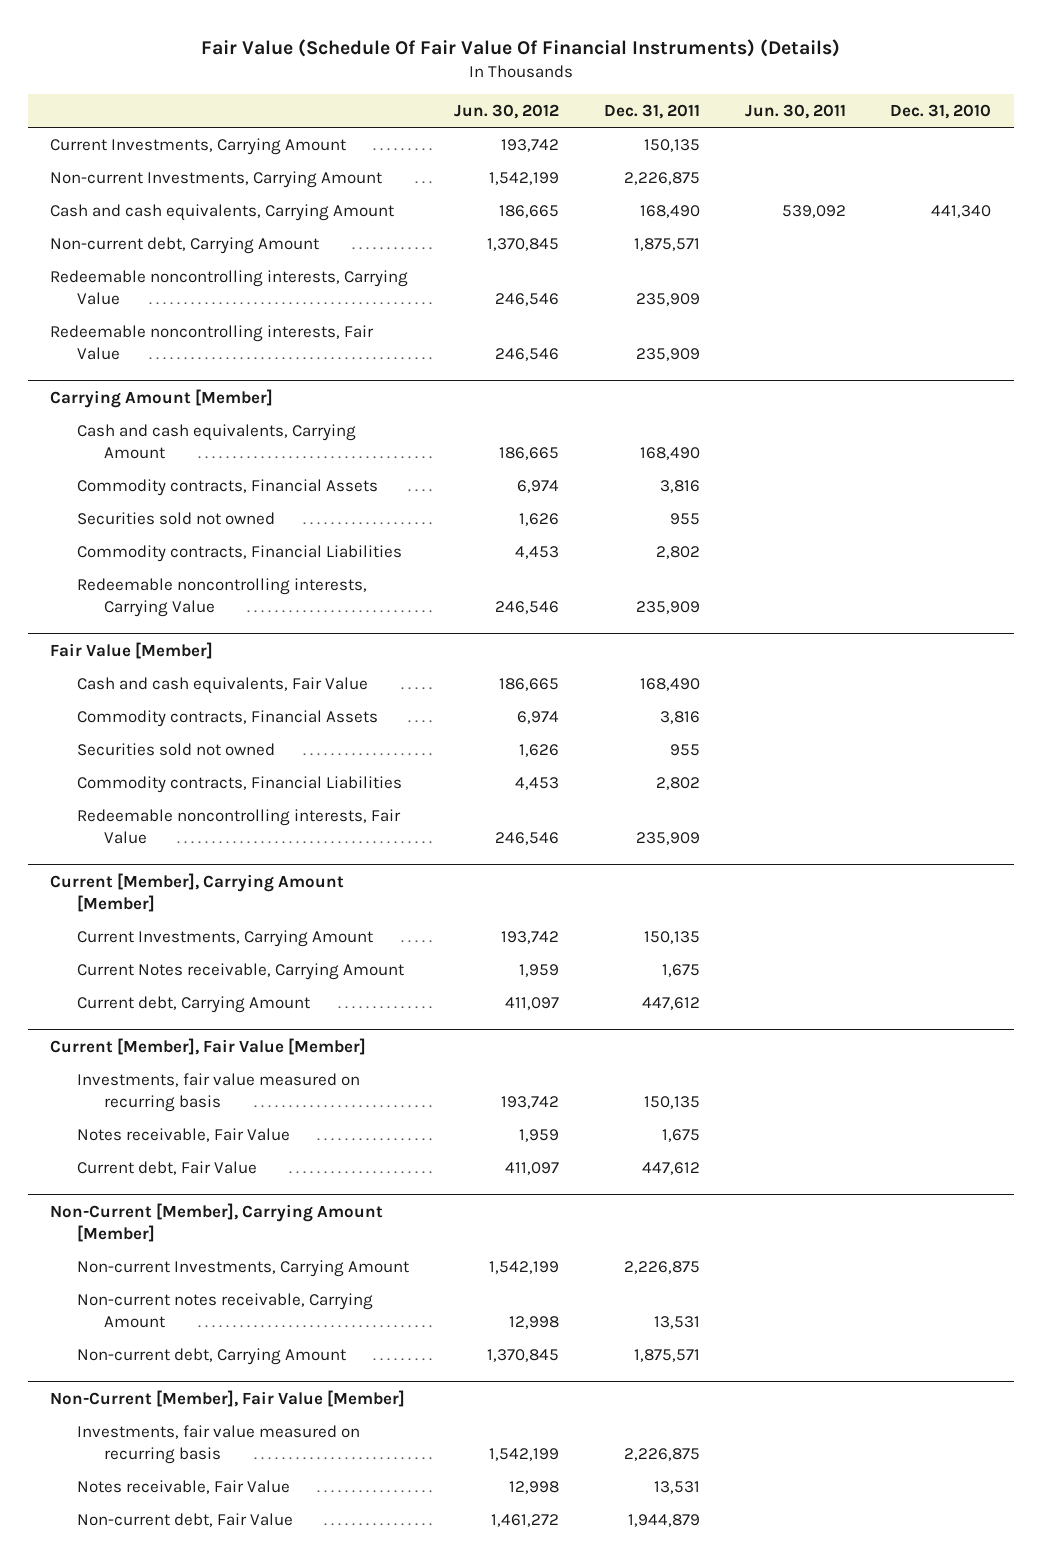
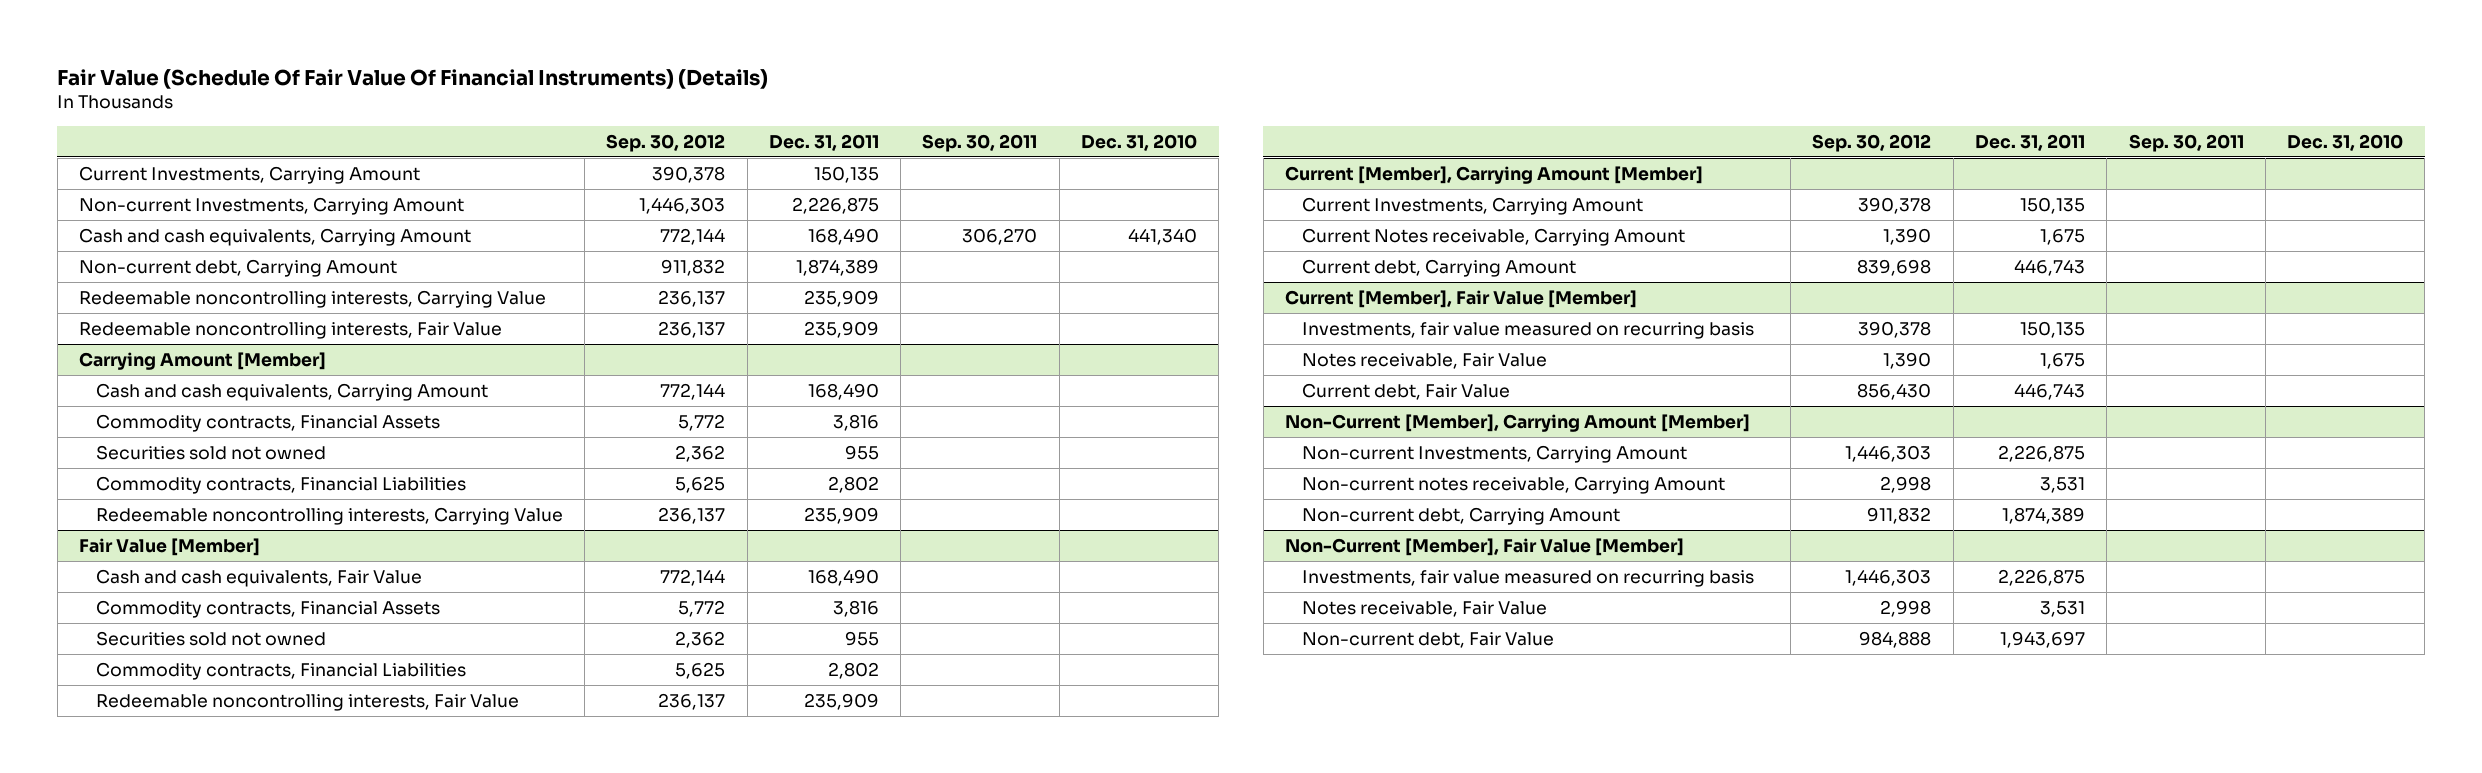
[454,104,560,120] Jun. 30, 2012 -> none
[744,104,846,120] Jun. 30, 2011 -> none
none -> [606,134,726,153] Sep. 30, 2012
none -> [922,134,1038,153] Sep. 30, 2011
[633,238,700,252] 1,875,571 -> [795,258,879,276] 1,874,389
[641,997,700,1011] 447,612 -> [2013,258,2085,276] 446,743
[641,1162,700,1176] 447,612 -> [2013,382,2085,400] 446,743
[653,1315,700,1329] 13,531 -> [2039,476,2085,493] 3,531
[633,1349,700,1363] 1,875,571 -> [2001,506,2085,524] 1,874,389
[653,1481,700,1495] 13,531 -> [2039,600,2085,617] 3,531
[627,1514,700,1528] 1,944,879 -> [1999,630,2085,648] 1,943,697

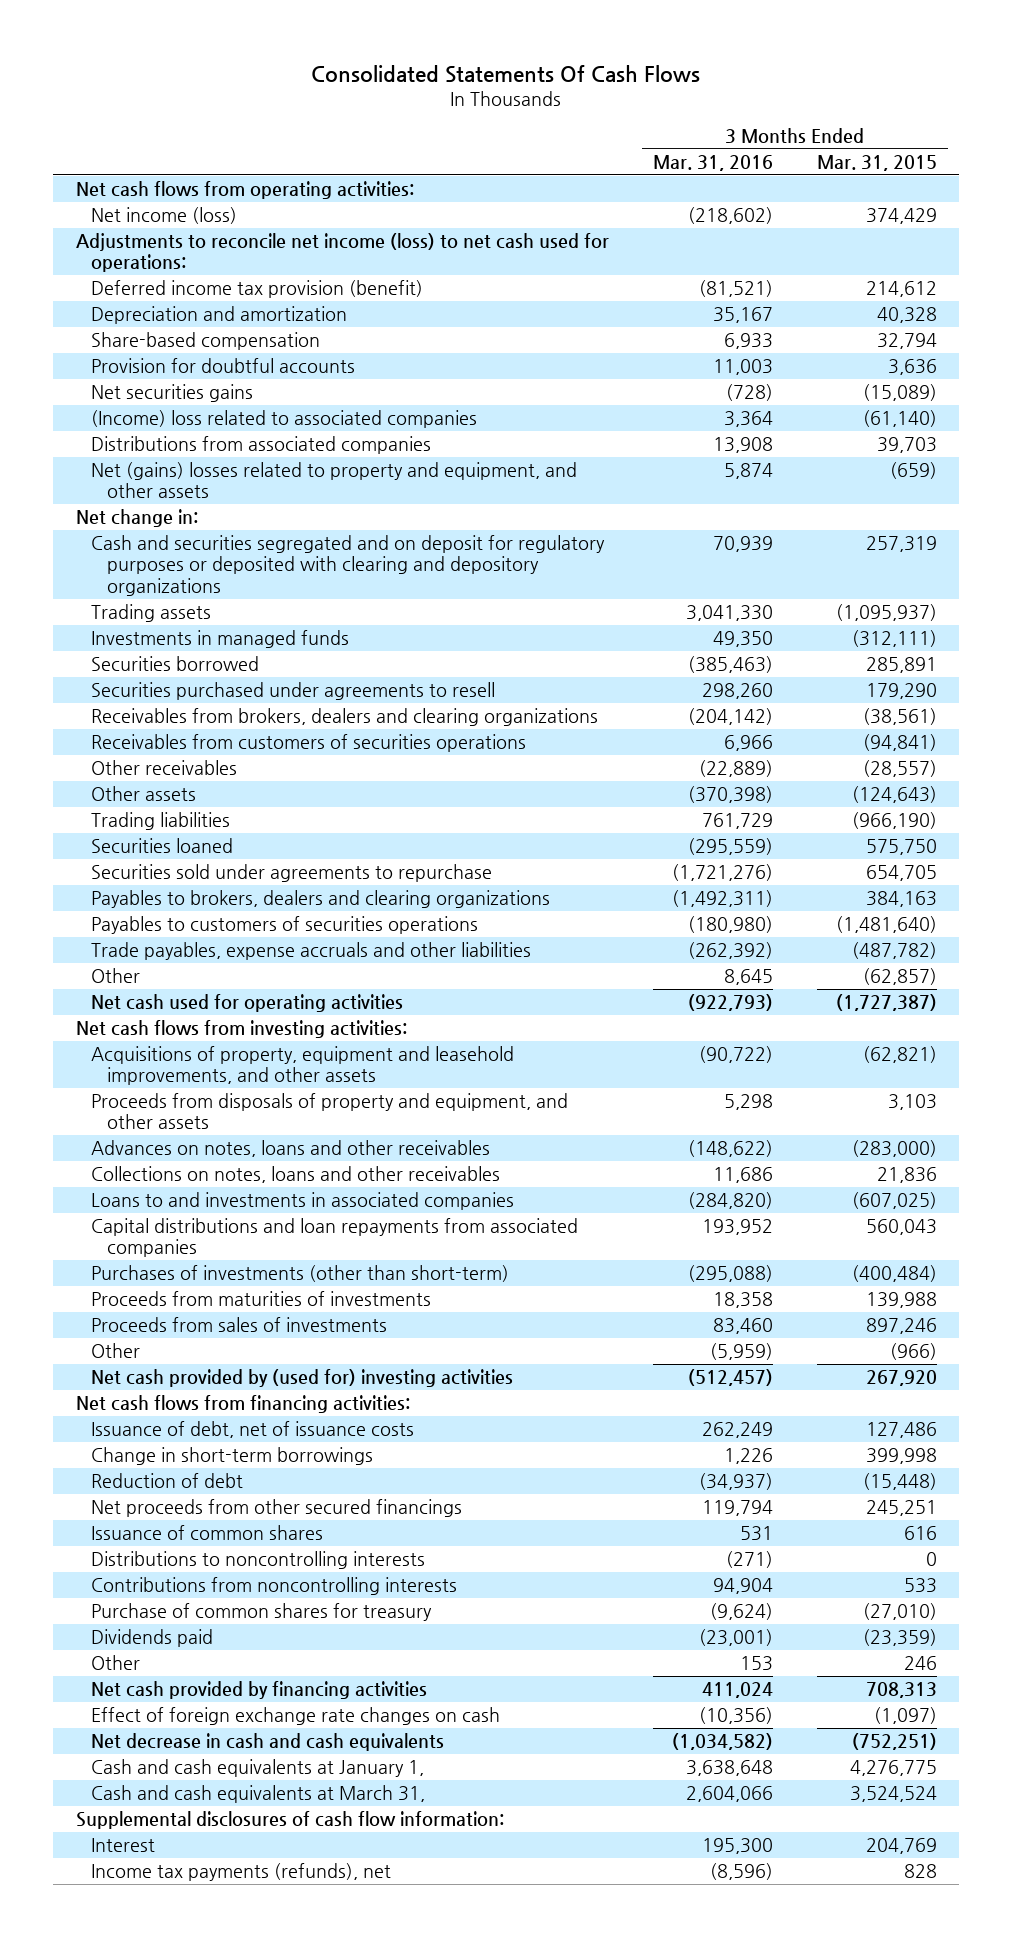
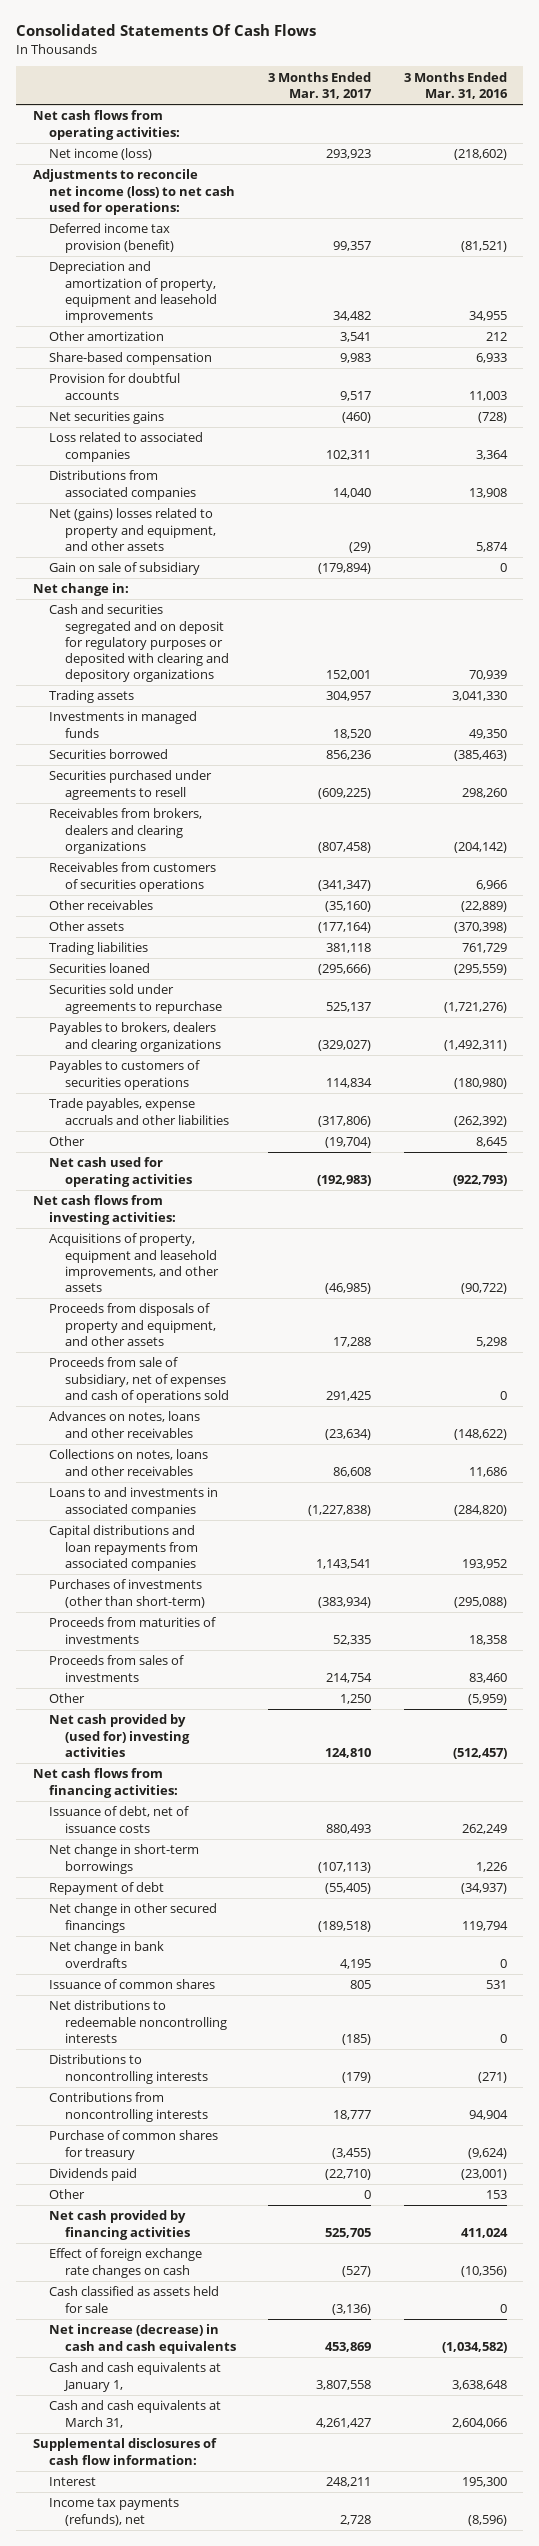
[816,154,937,171] Mar. 31, 2015 -> none
none -> [268,71,373,99] 3 Months Ended Mar. 31, 2017
[91,306,348,325] Depreciation and amortization -> none
none -> [48,261,218,324] Depreciation and amortization of property, equipment and leasehold improvements
none -> [48,331,164,342] Other amortization
[91,410,478,429] (Income) loss related to associated companies -> [48,432,203,462] Loss related to associated companies
none -> [48,562,200,576] Gain on sale of subsidiary
none -> [48,1357,230,1403] Proceeds from sale of subsidiary, net of expenses and cash of operations sold
[91,1447,374,1466] Change in short-term borrowings -> [48,1844,199,1874] Net change in short-term borrowings
[91,1473,244,1489] Reduction of debt -> [48,1882,164,1896] Repayment of debt
[91,1499,463,1518] Net proceeds from other secured financings -> [48,1903,217,1933] Net change in other secured financings
none -> [48,1941,164,1968] Net change in bank overdrafts
none -> [48,2000,228,2043] Net distributions to redeemable noncontrolling interests
none -> [48,2286,219,2313] Cash classified as assets held for sale
[91,1733,445,1752] Net decrease in cash and cash equivalents -> [48,2324,237,2354] Net increase (decrease) in cash and cash equivalents

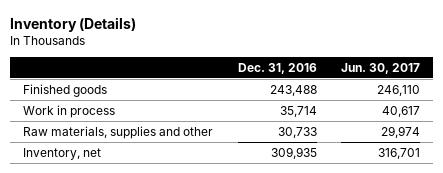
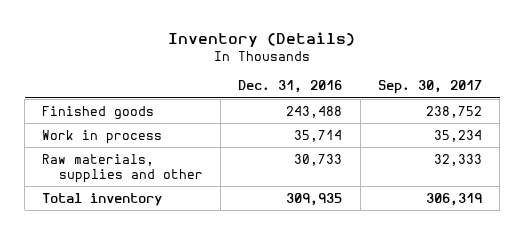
[341,63,421,75] Jun. 30, 2017 -> none
none -> [378,80,483,95] Sep. 30, 2017
[22,147,101,160] Inventory, net -> [42,192,163,206] Total inventory

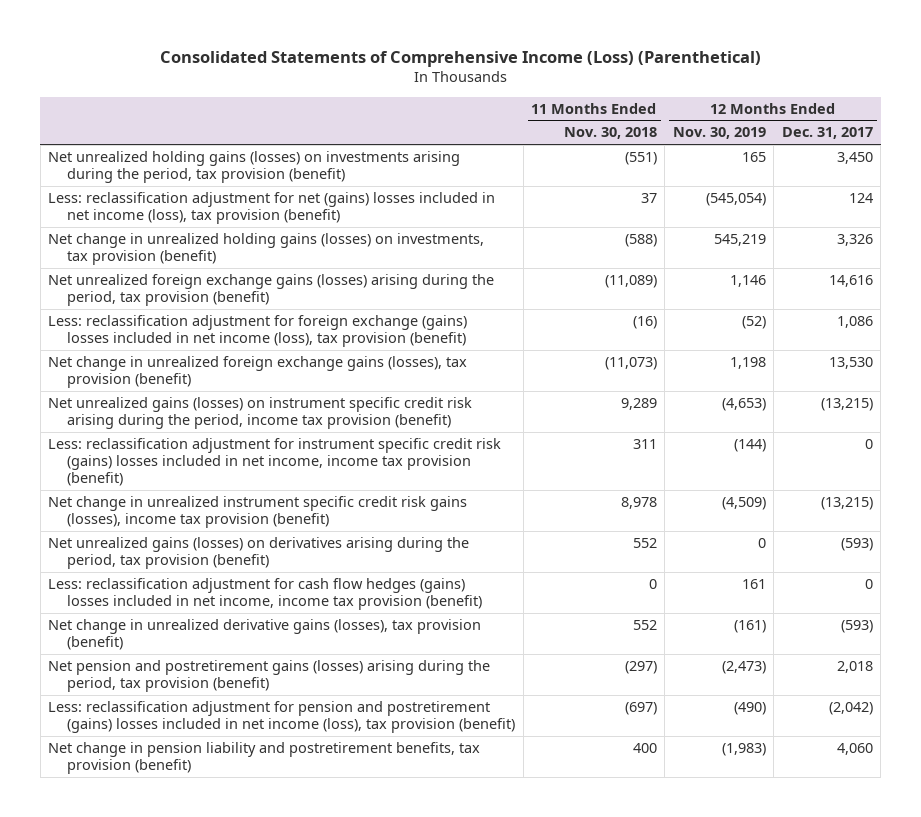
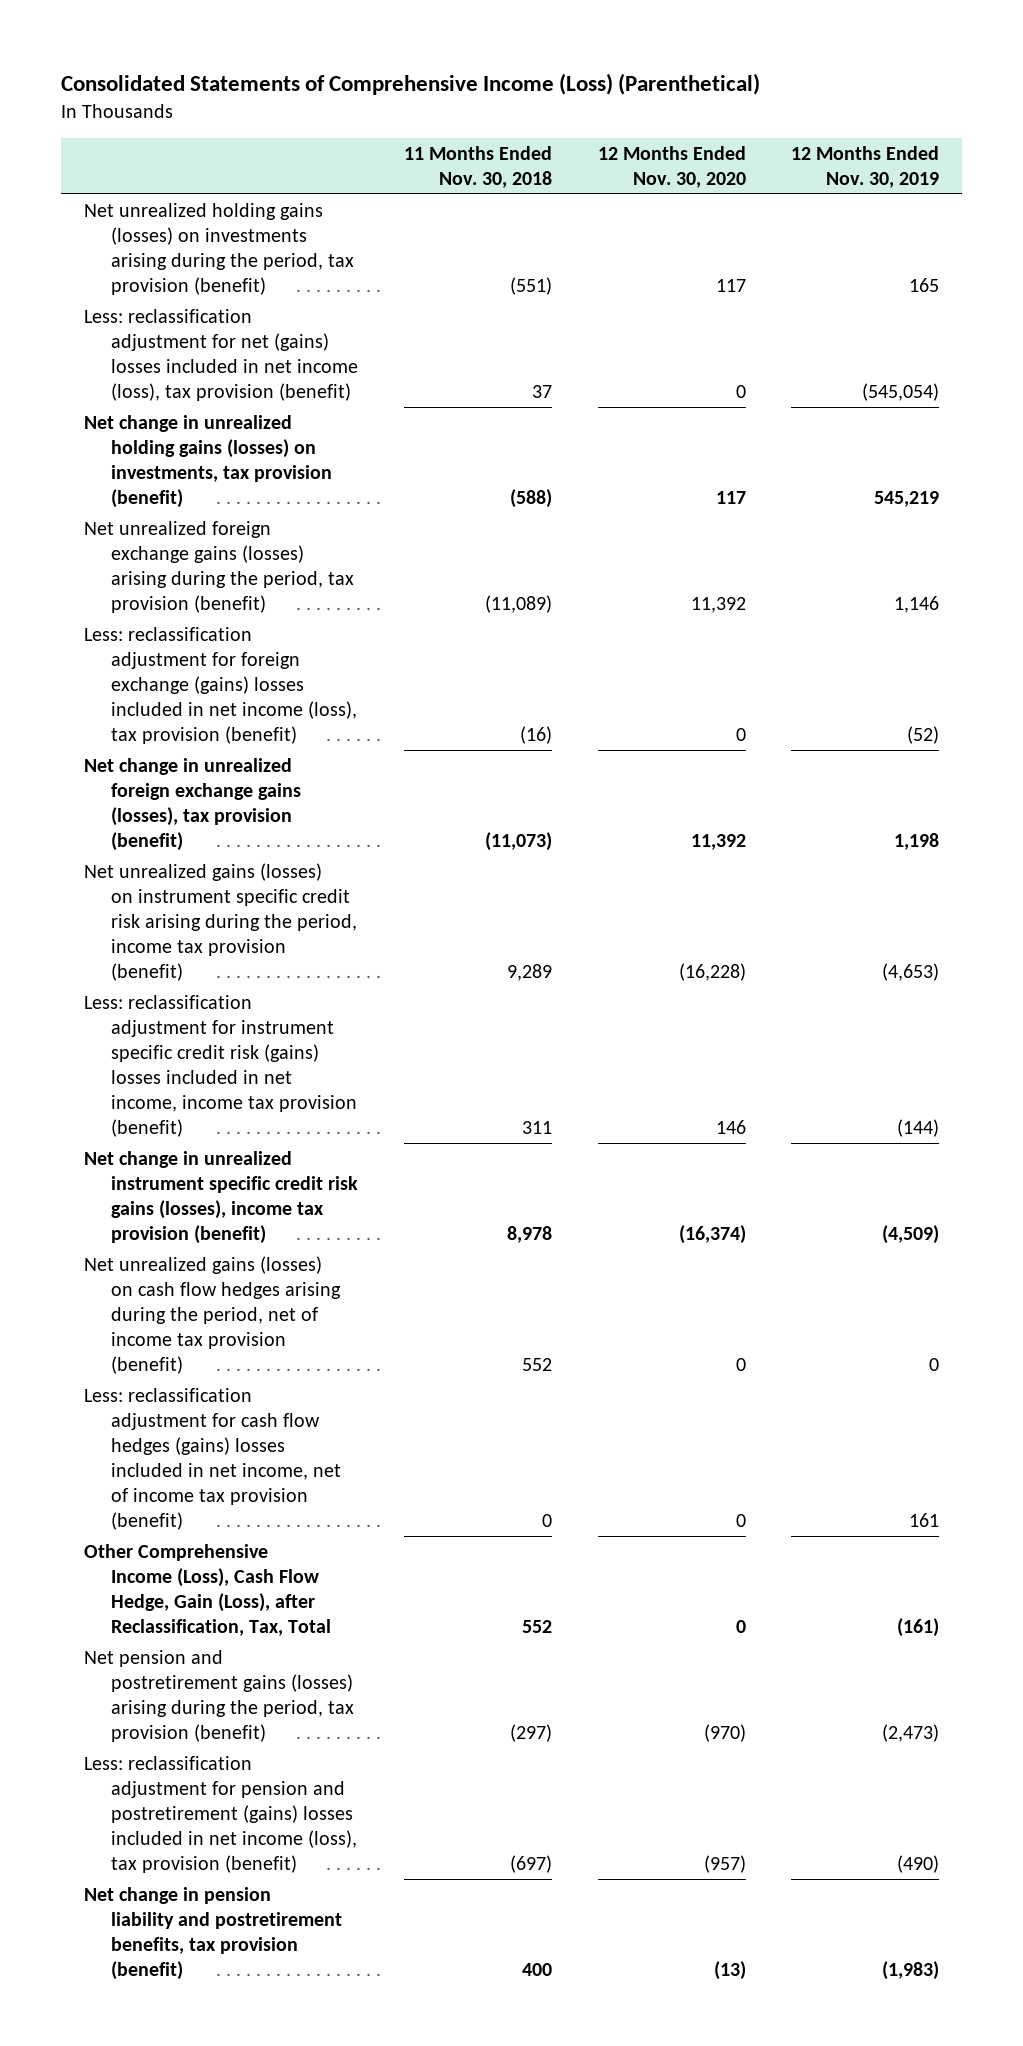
[781,127,873,140] Dec. 31, 2017 -> none
none -> [597,145,746,188] 12 Months Ended Nov. 30, 2020
[48,537,470,570] Net unrealized gains (losses) on derivatives arising during the period, tax provision (benefit) -> [83,1255,342,1374] Net unrealized gains (losses) on cash flow hedges arising during the period, net of income tax provision (benefit)
[48,578,483,611] Less: reclassification adjustment for cash flow hedges (gains) losses included in net income, income tax provision (benefit) -> [83,1387,342,1530] Less: reclassification adjustment for cash flow hedges (gains) losses included in net income, net of income tax provision (benefit)
[48,619,482,651] Net change in unrealized derivative gains (losses), tax provision (benefit) -> [83,1543,332,1636] Other Comprehensive Income (Loss), Cash Flow Hedge, Gain (Loss), after Reclassification, Tax, Total

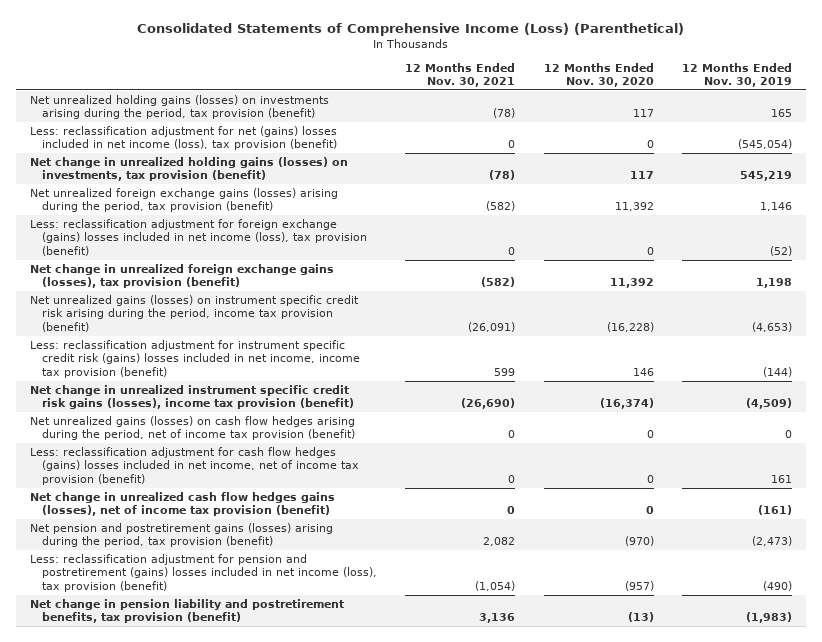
[403,145,552,188] 11 Months Ended Nov. 30, 2018 -> none
none -> [405,62,516,88] 12 Months Ended Nov. 30, 2021
[83,1543,332,1636] Other Comprehensive Income (Loss), Cash Flow Hedge, Gain (Loss), after Reclassification, Tax, Total -> [30,491,336,517] Net change in unrealized cash flow hedges gains (losses), net of income tax provision (benefit)

